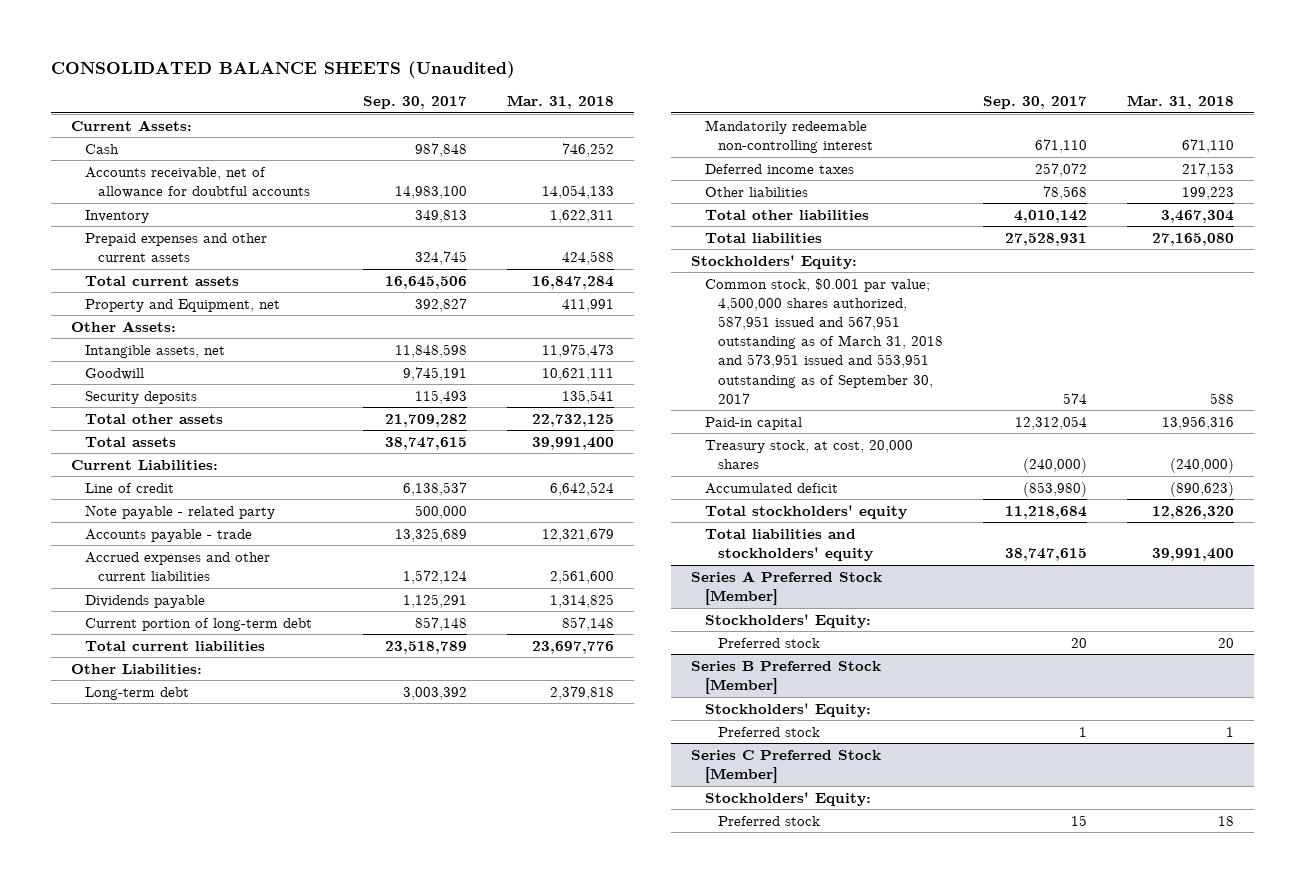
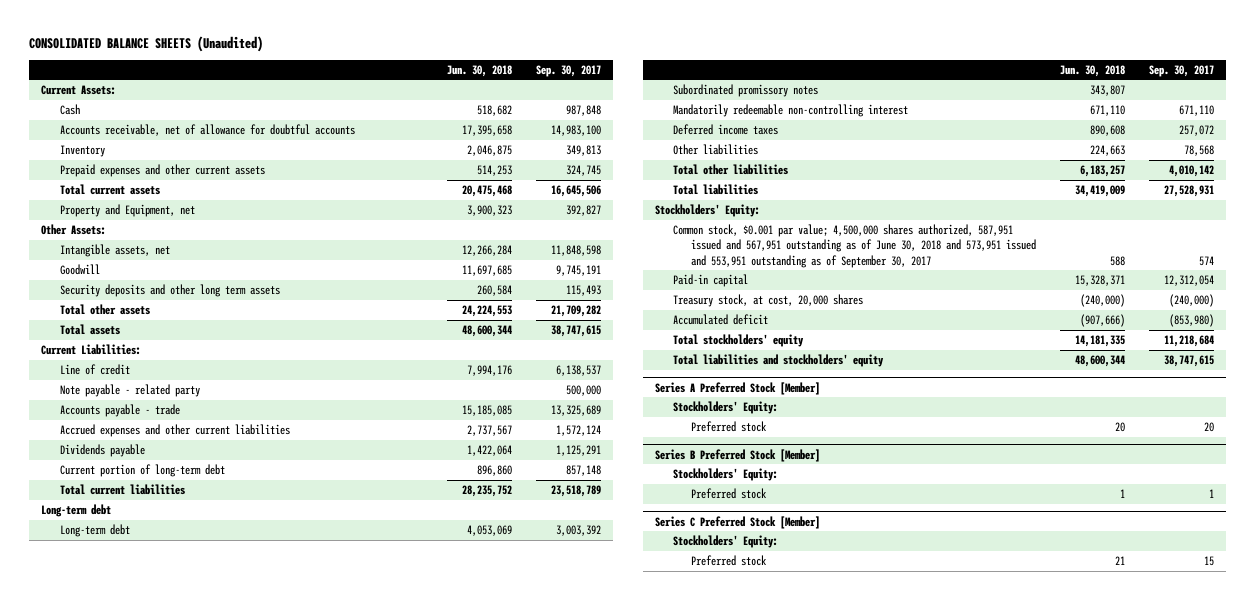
[506,95,614,110] Mar. 31, 2018 -> none
none -> [446,64,512,77] Jun. 30, 2018
[84,390,197,404] Security deposits -> [59,284,280,298] Security deposits and other long term assets
[70,663,202,674] Other Liabilities: -> [41,504,112,518] Long-term debt
none -> [672,84,818,98] Subordinated promissory notes
[704,277,944,404] Common stock, $0.001 par value; 4,500,000 shares authorized, 587,951 issued and 567,951 outstanding as of March 31, 2018 and 573,951 issued and 553,951 outstanding as of September 30, 2017 -> [672,224,1037,268] Common stock, $0.001 par value; 4,500,000 shares authorized, 587,951 issued and 567,951 outstanding as of June 30, 2018 and 573,951 issued and 553,951 outstanding as of September 30, 2017

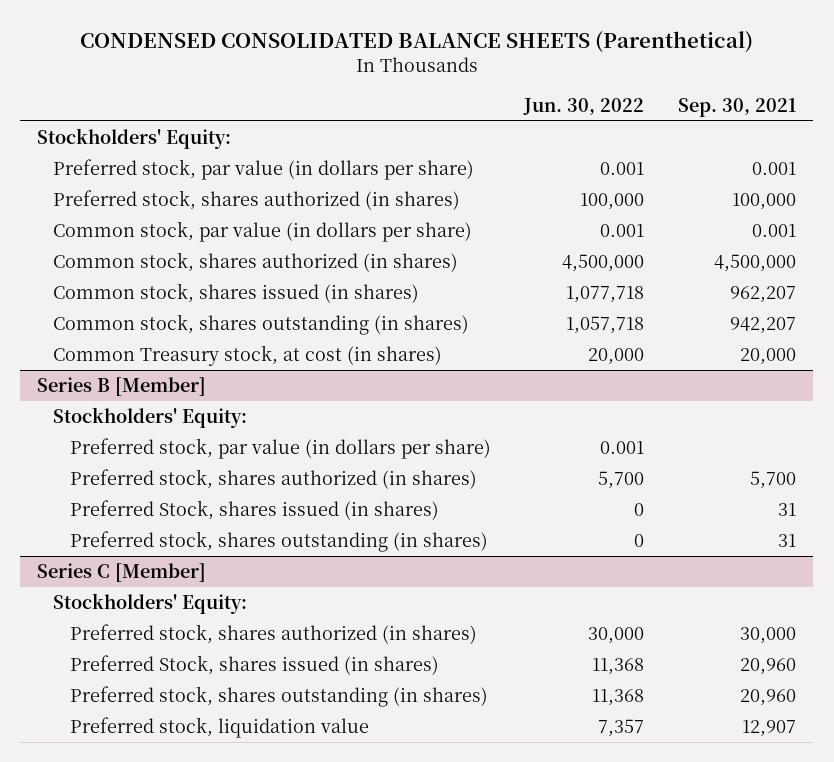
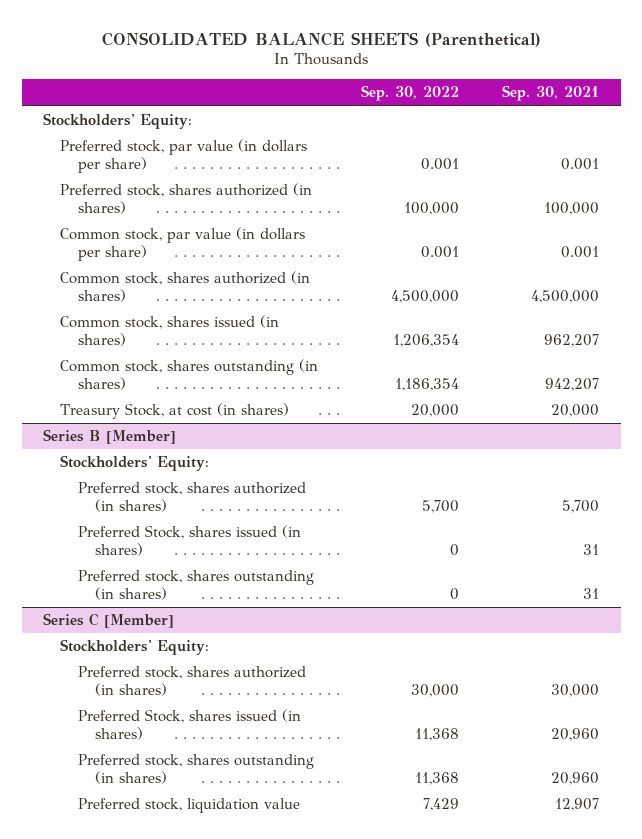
[79,31,753,54] CONDENSED CONSOLIDATED BALANCE SHEETS (Parenthetical) -> [102,31,542,47] CONSOLIDATED BALANCE SHEETS (Parenthetical)
[523,97,645,115] Jun. 30, 2022 -> none
none -> [361,85,460,102] Sep. 30, 2022
[53,344,443,366] Common Treasury stock, at cost (in shares) -> [60,403,290,420] Treasury Stock, at cost (in shares)
[69,437,491,459] Preferred stock, par value (in dollars per share) -> none

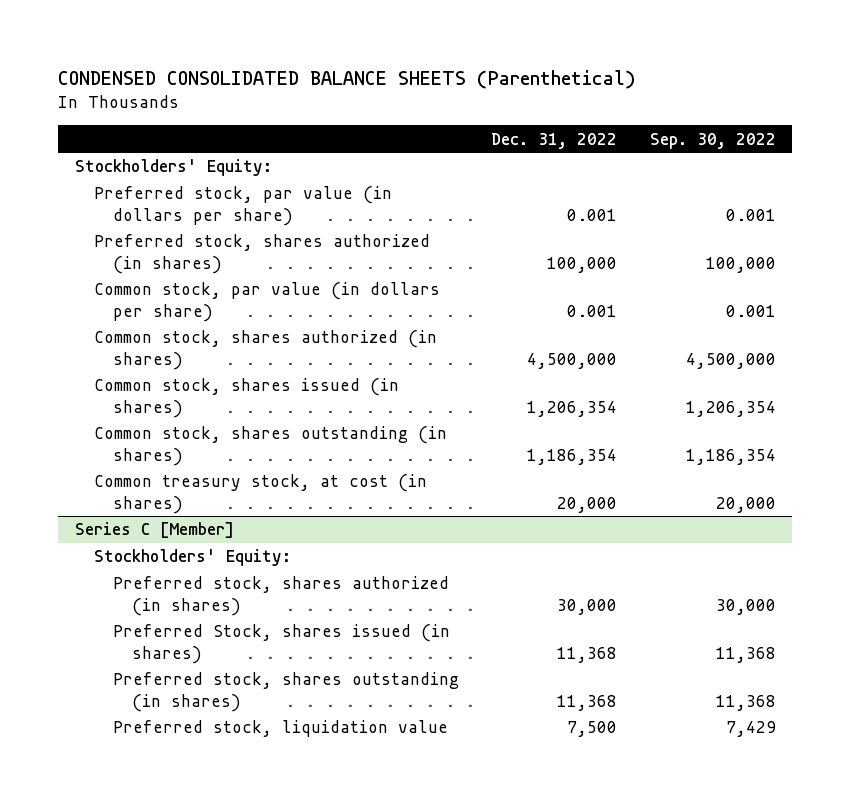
[102,31,542,47] CONSOLIDATED BALANCE SHEETS (Parenthetical) -> [58,70,637,90] CONDENSED CONSOLIDATED BALANCE SHEETS (Parenthetical)
[502,85,600,102] Sep. 30, 2021 -> none
none -> [491,132,618,149] Dec. 31, 2022
[43,429,177,445] Series B [Member] -> none
[60,455,210,472] Stockholders' Equity: -> none
[77,482,306,513] Preferred stock, shares authorized (in shares) -> none
[77,525,301,557] Preferred Stock, shares issued (in shares) -> none
[77,570,314,601] Preferred stock, shares outstanding (in shares) -> none
[60,403,290,420] Treasury Stock, at cost (in shares) -> [93,474,427,515] Common treasury stock, at cost (in shares)

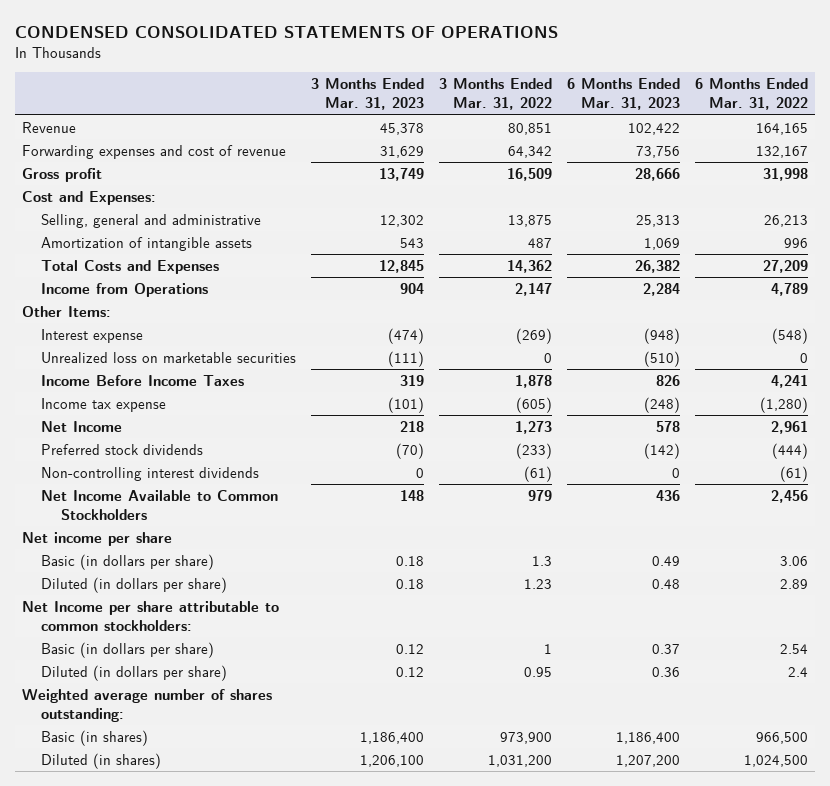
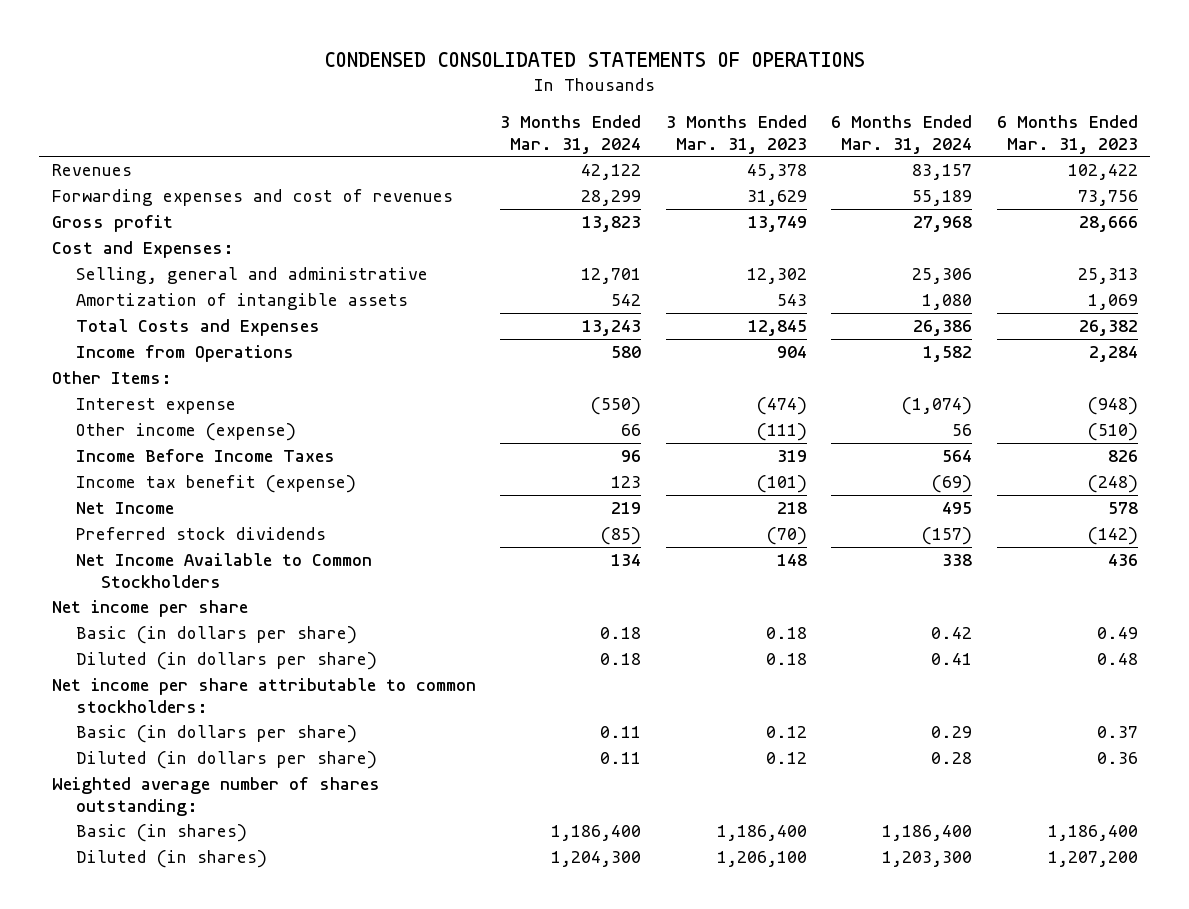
[439,78,553,111] 3 Months Ended Mar. 31, 2022 -> none
[694,78,808,111] 6 Months Ended Mar. 31, 2022 -> none
none -> [500,115,642,154] 3 Months Ended Mar. 31, 2024
none -> [831,115,973,154] 6 Months Ended Mar. 31, 2024
[22,121,77,133] Revenue -> [51,164,132,177] Revenues
[22,144,287,159] Forwarding expenses and cost of revenue -> [51,189,453,207] Forwarding expenses and cost of revenues
[41,351,297,363] Unrealized loss on marketable securities -> [76,423,297,442] Other income (expense)
[41,397,167,412] Income tax expense -> [76,475,357,494] Income tax benefit (expense)
[41,466,260,481] Non-controlling interest dividends -> none
[22,600,280,631] Net Income per share attributable to common stockholders: -> [51,678,476,713] Net income per share attributable to common stockholders:

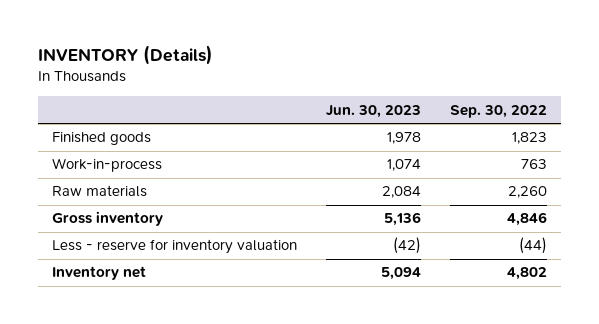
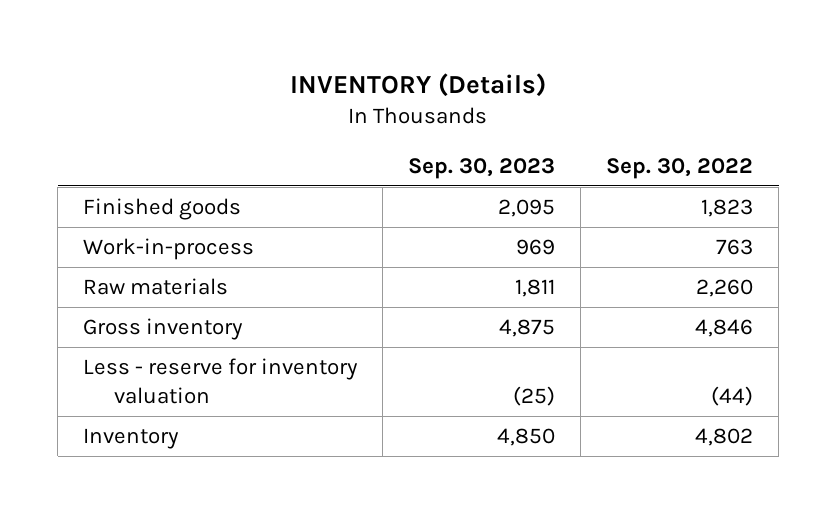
[325,104,421,118] Jun. 30, 2023 -> none
none -> [408,158,556,180] Sep. 30, 2023
[51,266,146,281] Inventory net -> [83,427,180,449] Inventory

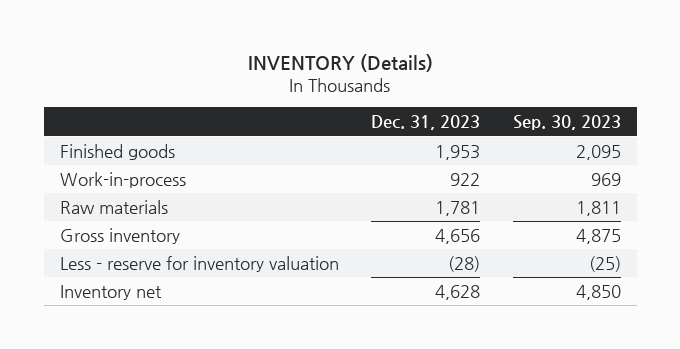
[606,158,754,180] Sep. 30, 2022 -> none
none -> [371,115,481,131] Dec. 31, 2023
[83,427,180,449] Inventory -> [59,284,162,300] Inventory net

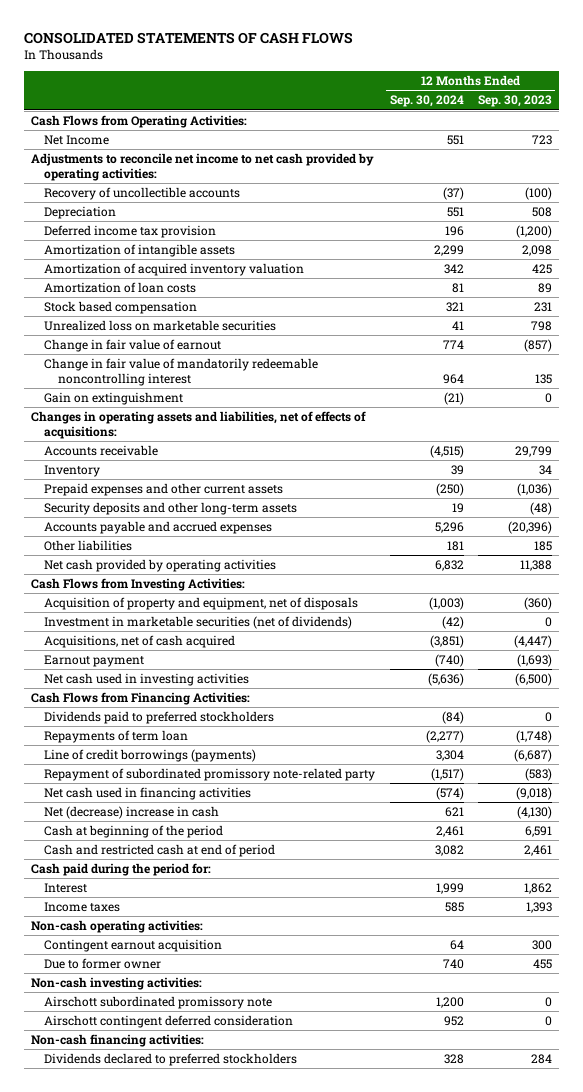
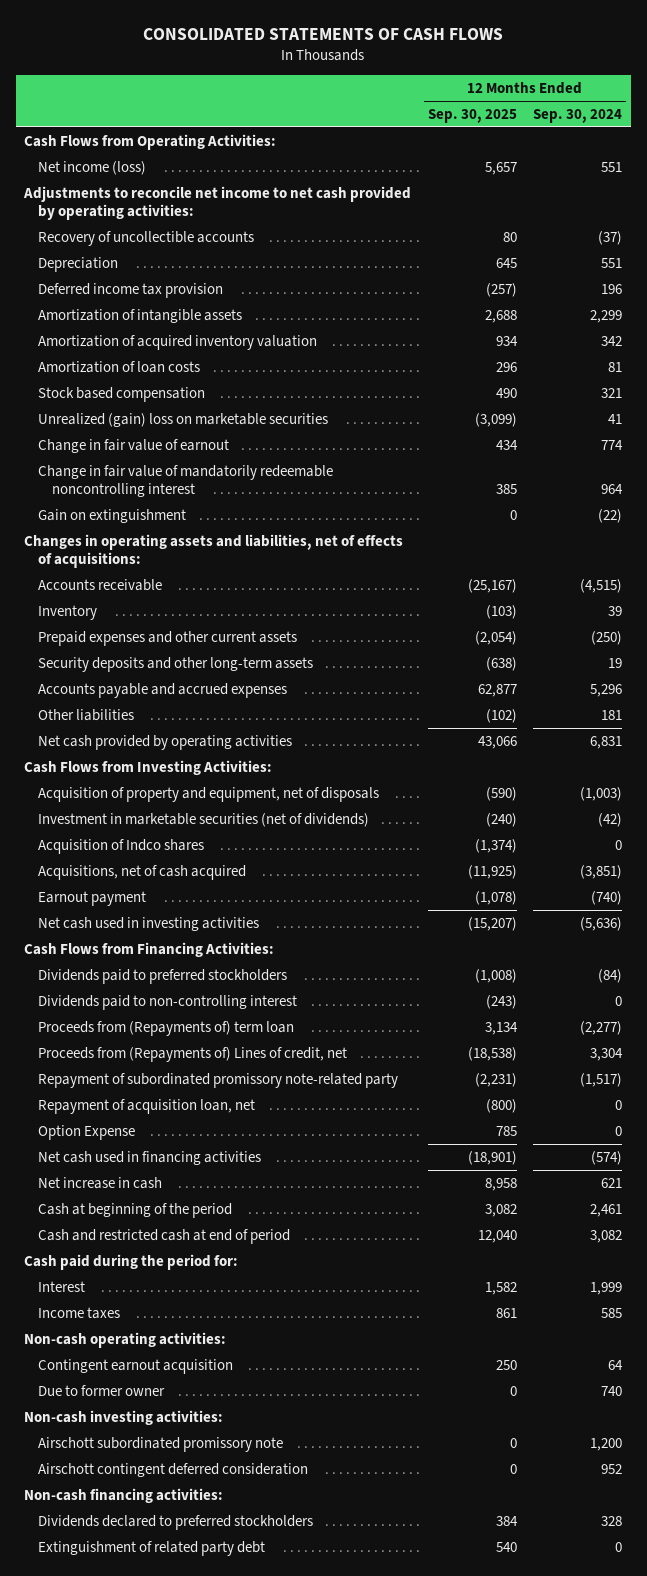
[477,95,552,108] Sep. 30, 2023 -> none
none -> [427,108,517,123] Sep. 30, 2025
[44,134,110,145] Net Income -> [38,160,147,175] Net income (loss)
[44,319,277,331] Unrealized loss on marketable securities -> [38,412,329,427] Unrealized (gain) loss on marketable securities
[443,391,464,405] (21) -> [598,508,623,523] (22)
[434,559,464,571] 6,832 -> [590,735,623,749] 6,831
none -> [38,838,205,854] Acquisition of Indco shares
none -> [38,994,298,1010] Dividends paid to non-controlling interest
[44,729,189,743] Repayments of term loan -> [38,1020,295,1036] Proceeds from (Repayments of) term loan
[44,748,257,762] Line of credit borrowings (payments) -> [38,1046,348,1062] Proceeds from (Repayments of) Lines of credit, net
none -> [38,1098,256,1114] Repayment of acquisition loan, net
none -> [38,1124,136,1140] Option Expense
[44,805,220,819] Net (decrease) increase in cash -> [38,1176,163,1189] Net increase in cash
none -> [38,1540,266,1556] Extinguishment of related party debt

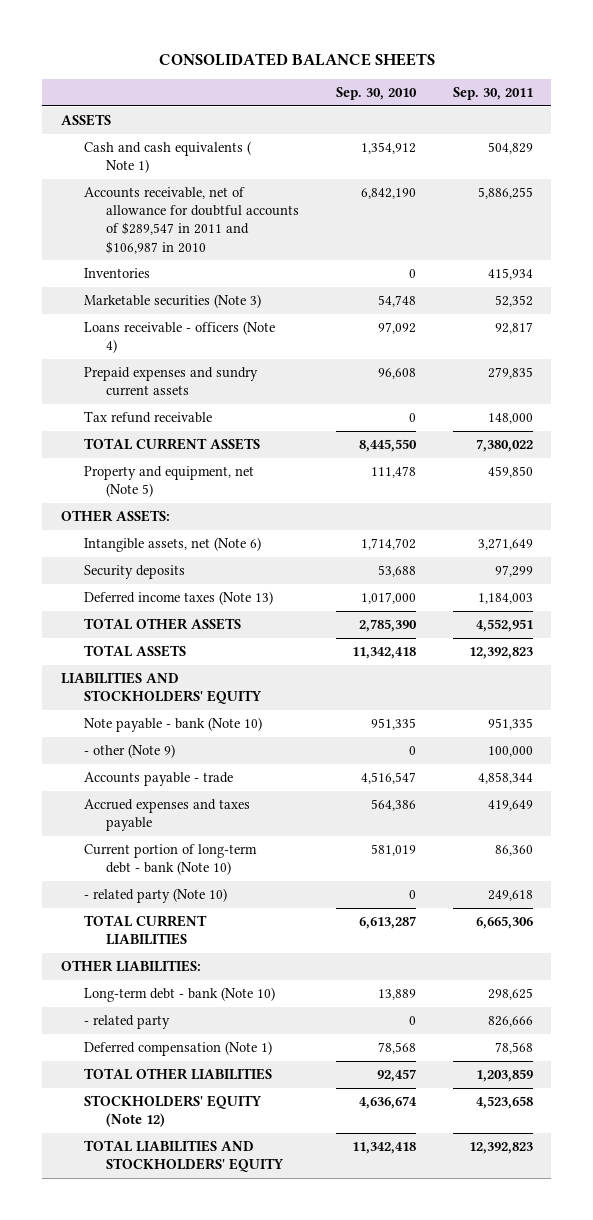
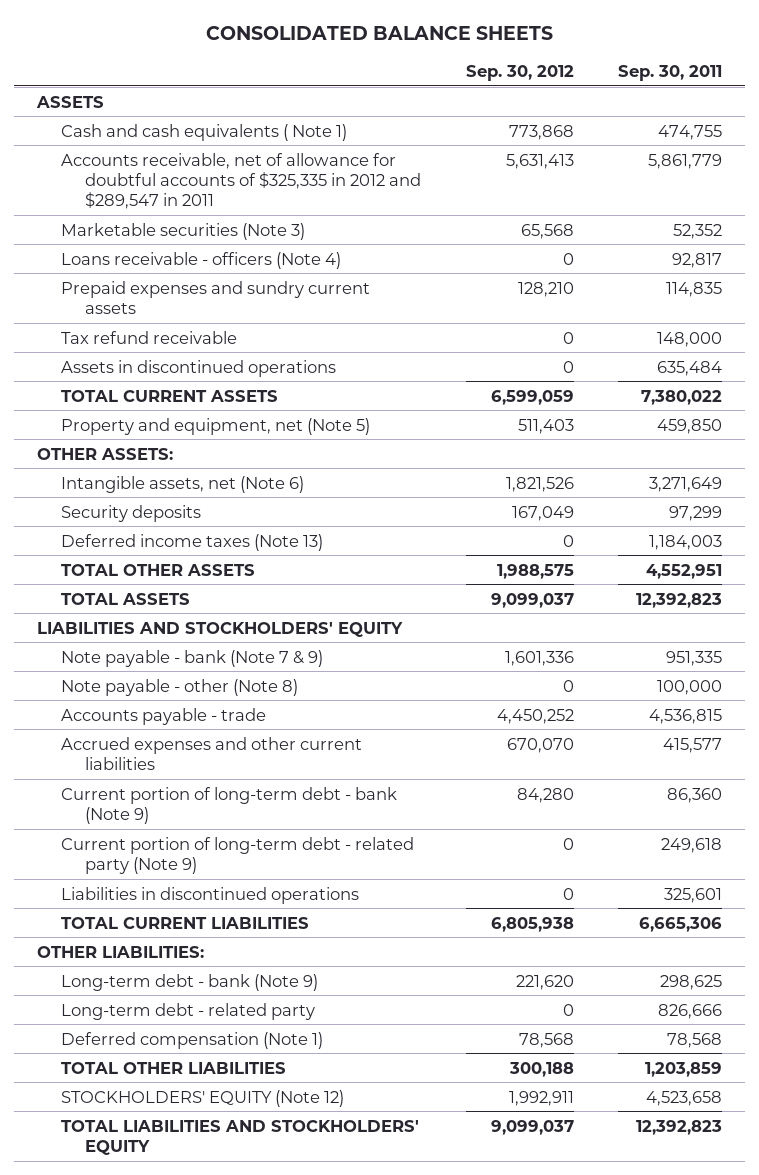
[336,86,418,100] Sep. 30, 2010 -> none
none -> [465,64,574,81] Sep. 30, 2012
[83,268,150,279] Inventories -> none
[487,142,533,155] 504,829 -> [658,124,723,140] 474,755
[83,187,300,254] Accounts receivable, net of allowance for doubtful accounts of $289,547 in 2011 and $106,987 in 2010 -> [60,152,421,210] Accounts receivable, net of allowance for doubtful accounts of $325,335 in 2012 and $289,547 in 2011
[477,187,533,200] 5,886,255 -> [648,153,723,169] 5,861,779
[487,367,533,380] 279,835 -> [666,281,723,297] 114,835
none -> [60,359,336,377] Assets in discontinued operations
[83,717,262,733] Note payable - bank (Note 10) -> [60,649,323,667] Note payable - bank (Note 7 & 9)
[83,744,175,759] - other (Note 9) -> [60,678,298,696] Note payable - other (Note 8)
[477,772,533,785] 4,858,344 -> [649,708,723,724] 4,536,815
[83,799,250,832] Accrued expenses and taxes payable -> [60,736,362,770] Accrued expenses and other current liabilities
[487,800,533,812] 419,649 -> [663,737,723,753] 415,577
[83,844,257,876] Current portion of long-term debt - bank (Note 10) -> [60,786,397,824] Current portion of long-term debt - bank (Note 9)
[83,888,227,904] - related party (Note 10) -> [60,836,414,874] Current portion of long-term debt - related party (Note 9)
none -> [60,886,359,904] Liabilities in discontinued operations
[83,987,275,1003] Long-term debt - bank (Note 10) -> [60,973,318,991] Long-term debt - bank (Note 9)
[83,1015,170,1030] - related party -> [60,1002,315,1020] Long-term debt - related party

